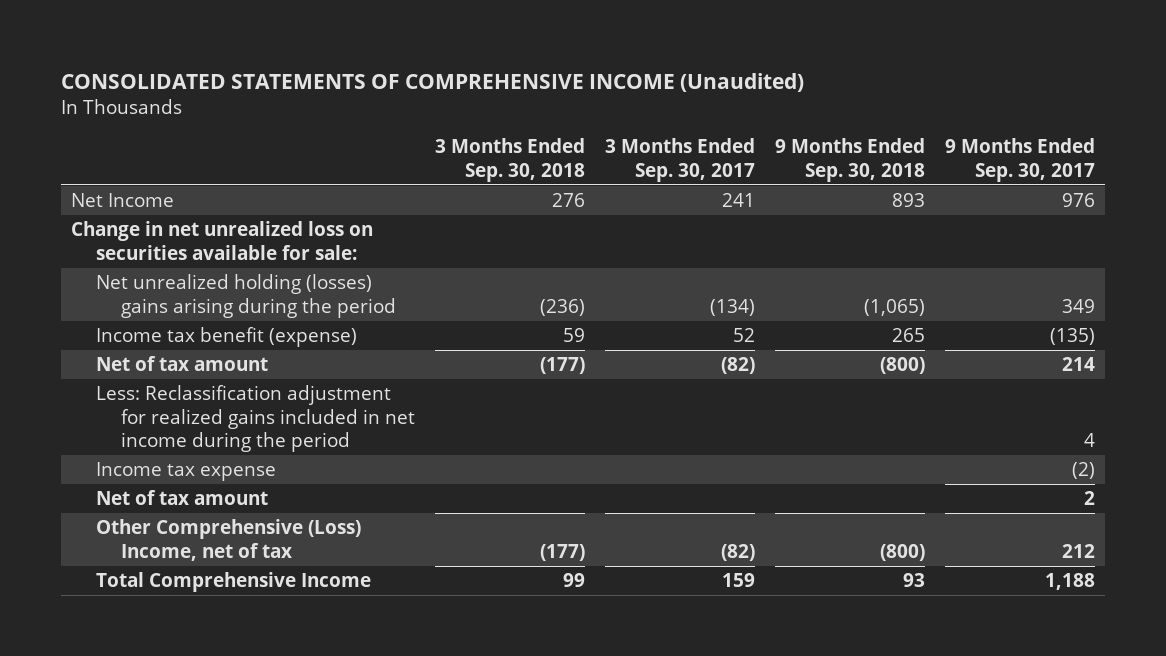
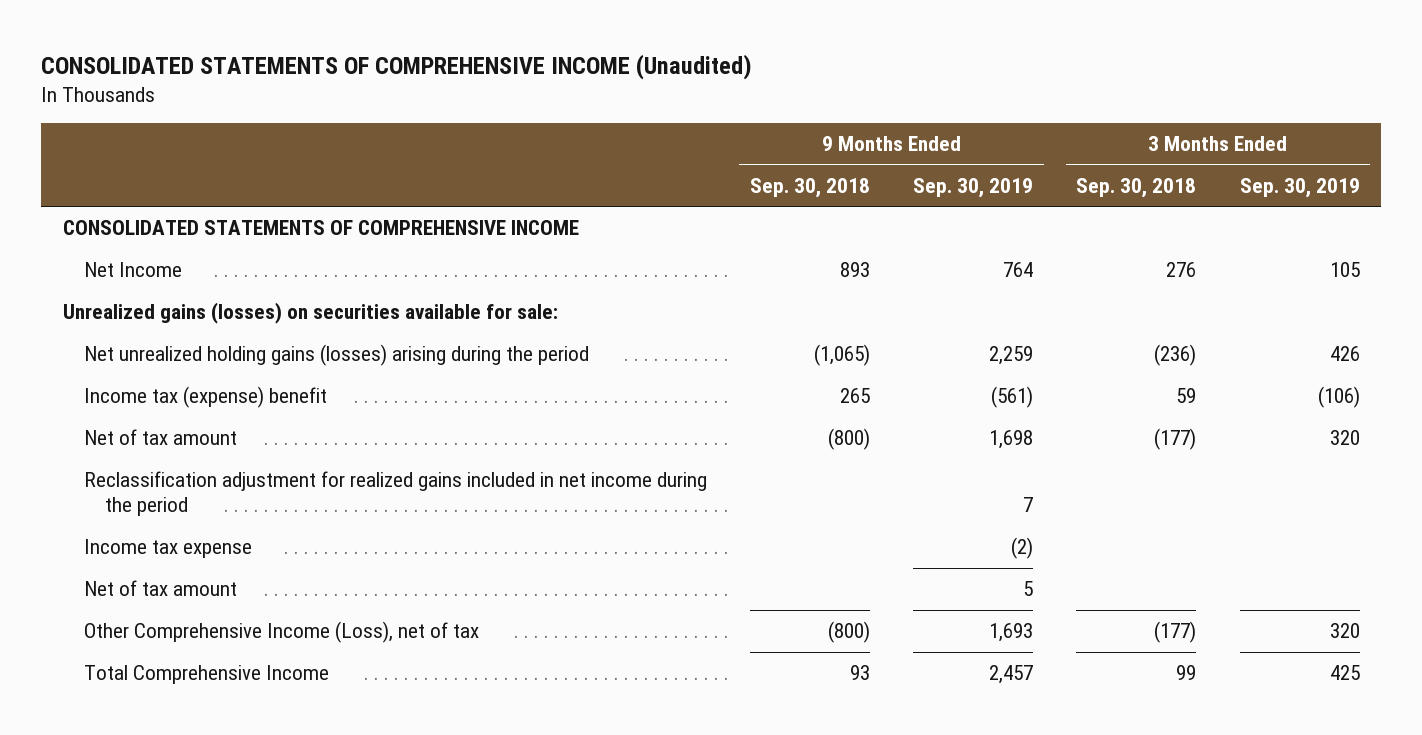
[604,138,755,183] 3 Months Ended Sep. 30, 2017 -> none
[945,138,1096,183] 9 Months Ended Sep. 30, 2017 -> none
none -> [913,178,1034,199] Sep. 30, 2019
none -> [1239,178,1360,199] Sep. 30, 2019
none -> [62,220,579,236] CONSOLIDATED STATEMENTS OF COMPREHENSIVE INCOME
[70,220,373,260] Change in net unrealized loss on securities available for sale: -> [62,302,558,325] Unrealized gains (losses) on securities available for sale:
[95,273,396,318] Net unrealized holding (losses) gains arising during the period -> [83,344,589,367] Net unrealized holding gains (losses) arising during the period
[95,326,357,347] Income tax benefit (expense) -> [83,386,327,409] Income tax (expense) benefit
[95,384,415,453] Less: Reclassification adjustment for realized gains included in net income during the period -> [83,471,707,517] Reclassification adjustment for realized gains included in net income during the period
[95,518,361,561] Other Comprehensive (Loss) Income, net of tax -> [83,621,479,644] Other Comprehensive Income (Loss), net of tax

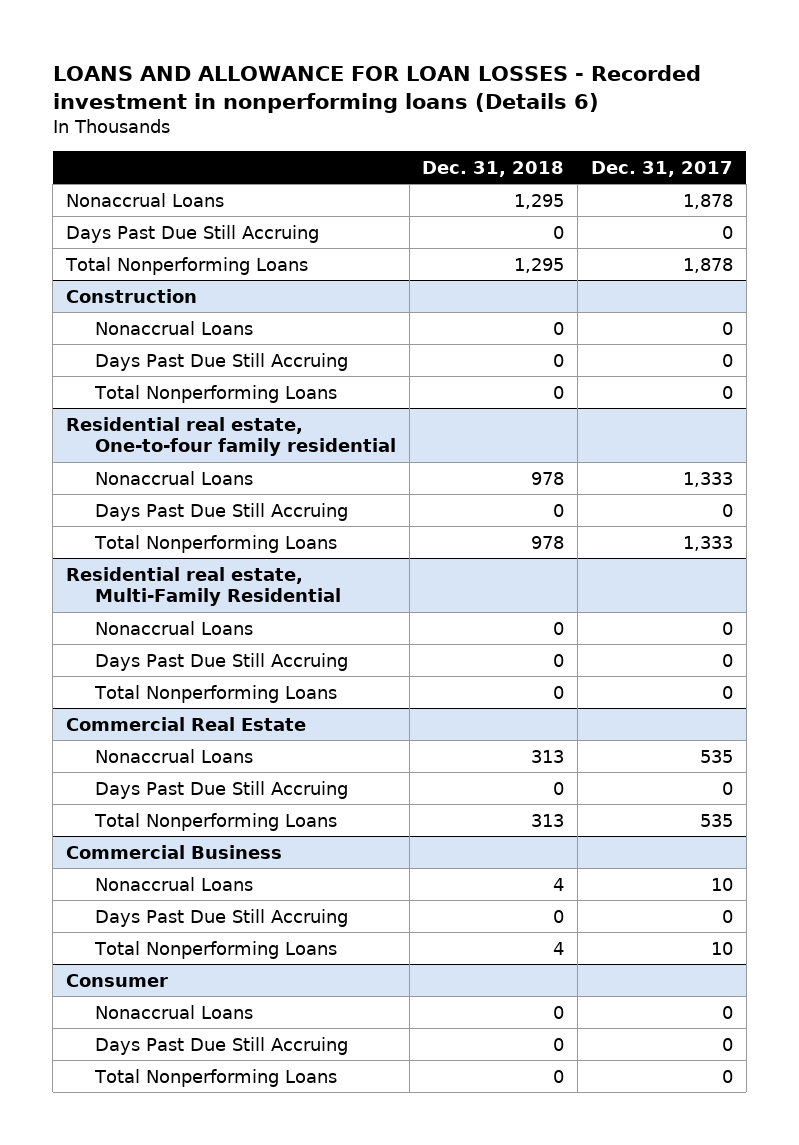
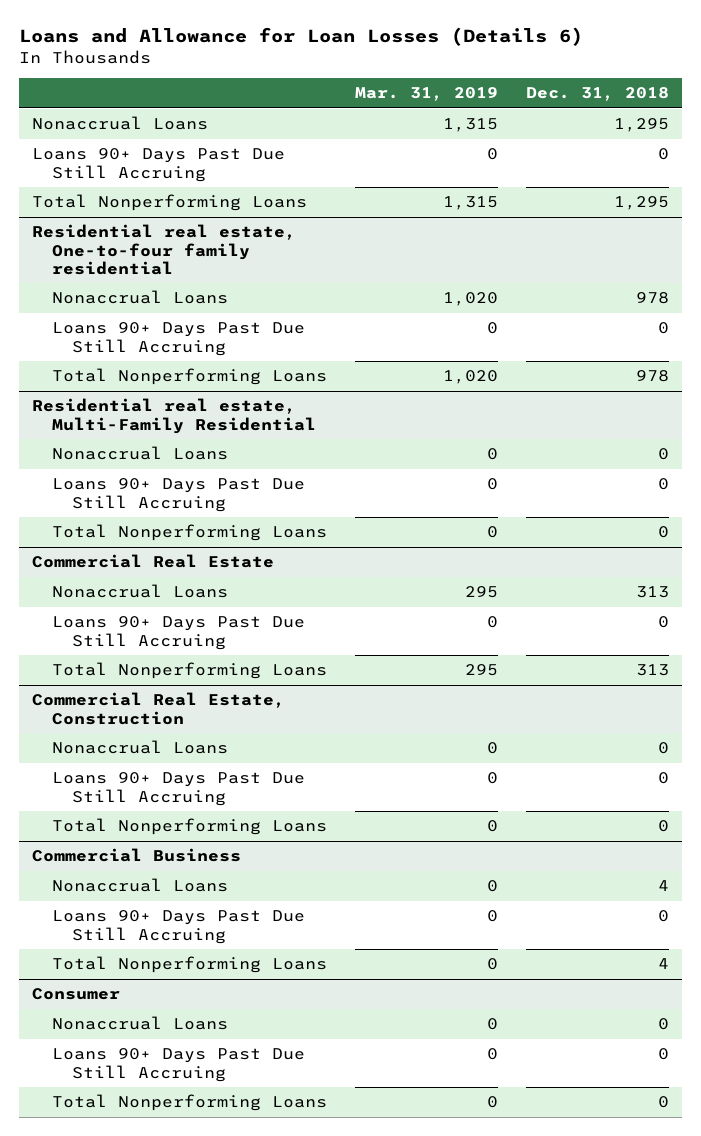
[52,64,701,113] LOANS AND ALLOWANCE FOR LOAN LOSSES - Recorded investment in nonperforming loans (Details 6) -> [18,27,583,47] Loans and Allowance for Loan Losses (Details 6)
[590,160,733,177] Dec. 31, 2017 -> none
none -> [354,87,498,102] Mar. 31, 2019
[66,224,320,243] Days Past Due Still Accruing -> [32,148,286,182] Loans 90+ Days Past Due Still Accruing
[66,288,198,303] Construction -> none
[94,320,253,335] Nonaccrual Loans -> none
[94,352,348,371] Days Past Due Still Accruing -> none
[93,384,337,403] Total Nonperforming Loans -> none
[94,502,348,521] Days Past Due Still Accruing -> [52,322,306,356] Loans 90+ Days Past Due Still Accruing
[94,652,348,671] Days Past Due Still Accruing -> [52,478,306,512] Loans 90+ Days Past Due Still Accruing
[94,780,348,799] Days Past Due Still Accruing -> [52,616,306,650] Loans 90+ Days Past Due Still Accruing
none -> [32,692,286,725] Commercial Real Estate, Construction
none -> [52,740,229,755] Nonaccrual Loans
none -> [52,772,306,806] Loans 90+ Days Past Due Still Accruing
none -> [52,818,328,836] Total Nonperforming Loans
[94,908,348,927] Days Past Due Still Accruing -> [52,910,306,944] Loans 90+ Days Past Due Still Accruing
[94,1036,348,1055] Days Past Due Still Accruing -> [52,1048,306,1082] Loans 90+ Days Past Due Still Accruing

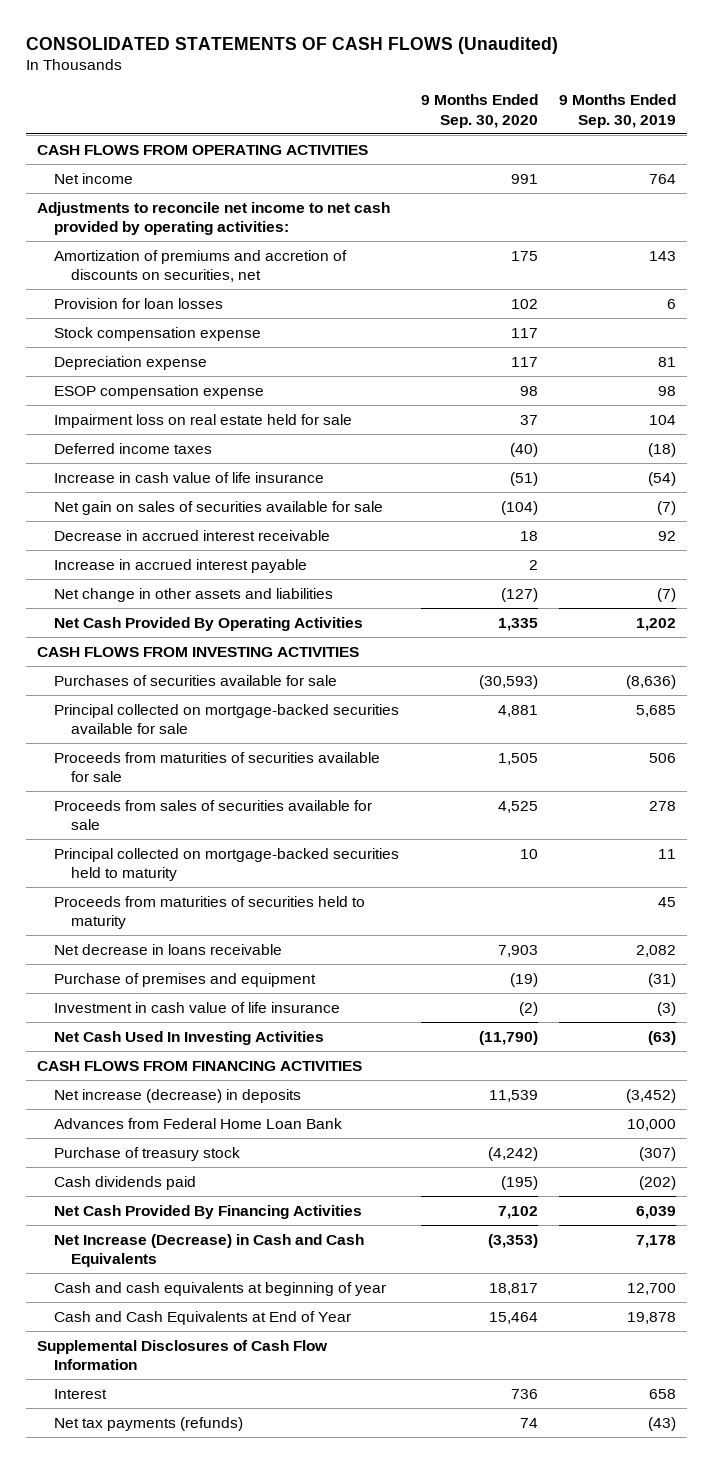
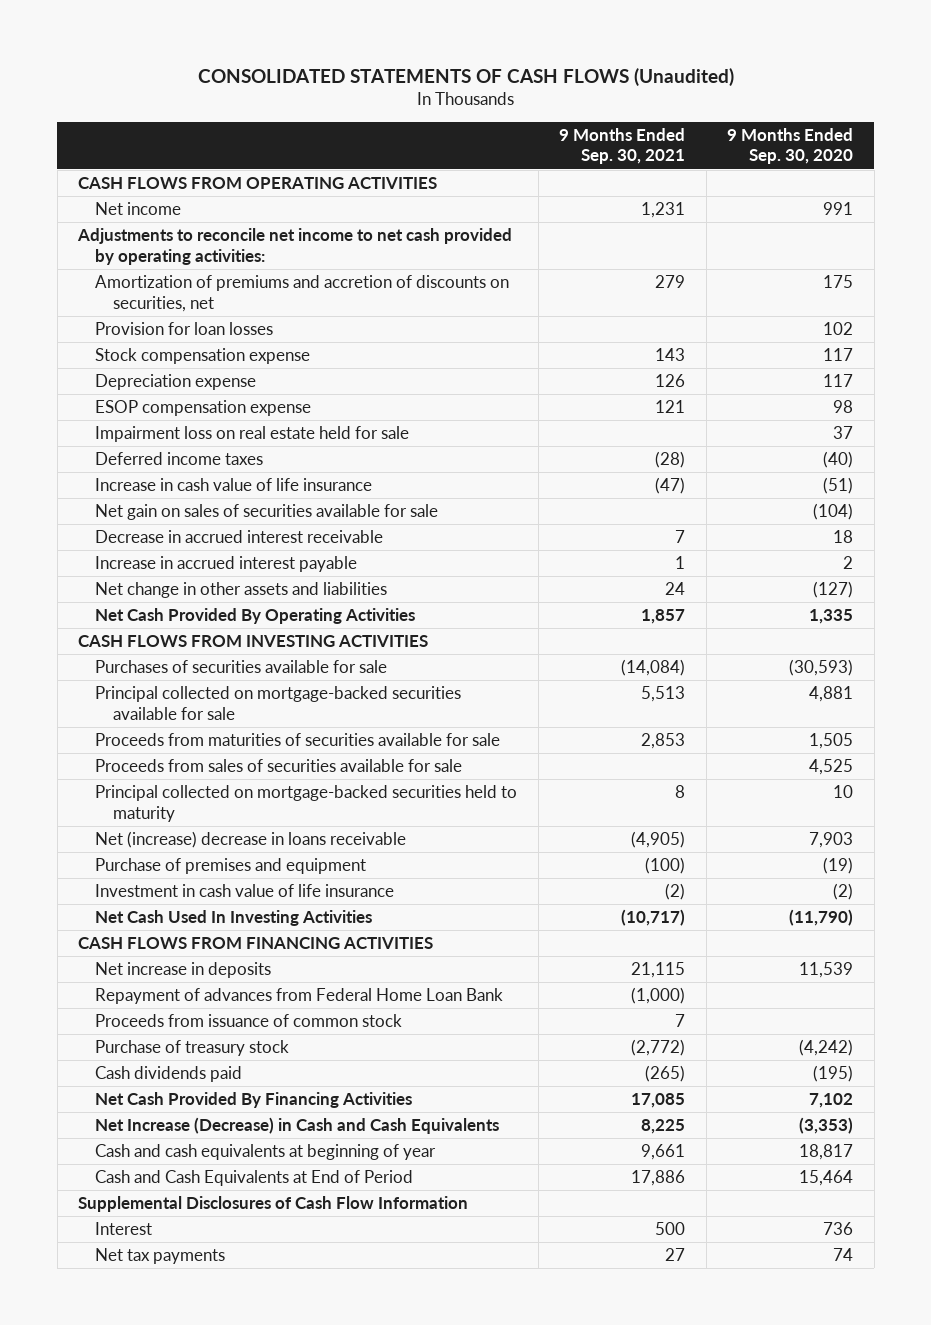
[559,94,677,128] 9 Months Ended Sep. 30, 2019 -> none
none -> [559,127,686,165] 9 Months Ended Sep. 30, 2021
[53,895,365,930] Proceeds from maturities of securities held to maturity -> none
[53,943,282,955] Net decrease in loans receivable -> [95,831,407,849] Net (increase) decrease in loans receivable
[53,1088,301,1103] Net increase (decrease) in deposits -> [95,962,272,979] Net increase in deposits
[53,1117,342,1129] Advances from Federal Home Loan Bank -> [95,988,504,1005] Repayment of advances from Federal Home Loan Bank
none -> [95,1014,403,1028] Proceeds from issuance of common stock
[53,1310,351,1325] Cash and Cash Equivalents at End of Year -> [95,1170,414,1187] Cash and Cash Equivalents at End of Period
[53,1416,243,1431] Net tax payments (refunds) -> [95,1248,226,1265] Net tax payments

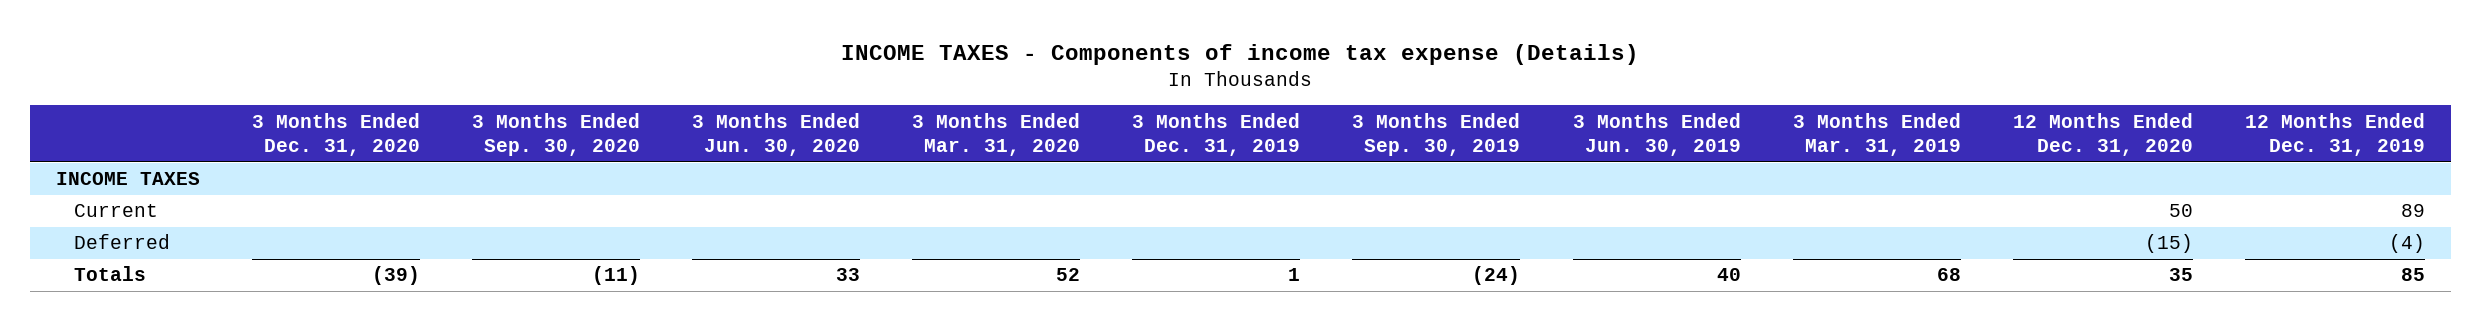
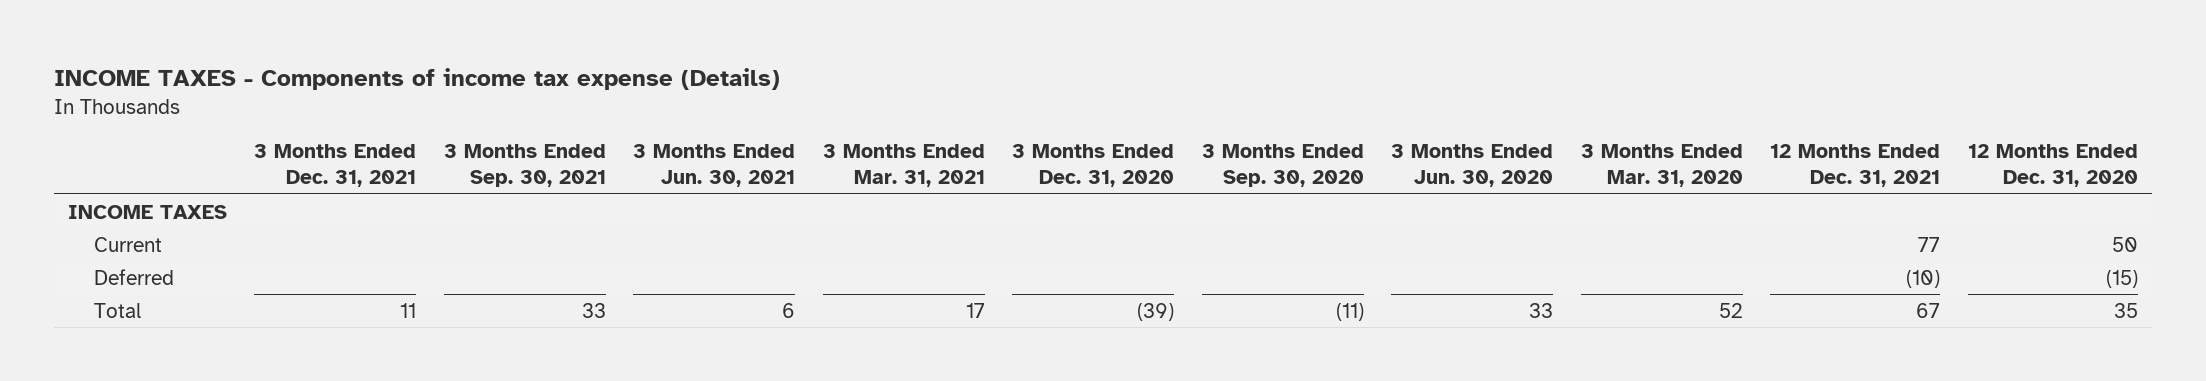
[1132,112,1301,157] 3 Months Ended Dec. 31, 2019 -> none
[1352,112,1521,157] 3 Months Ended Sep. 30, 2019 -> none
[1572,112,1741,157] 3 Months Ended Jun. 30, 2019 -> none
[1792,112,1961,157] 3 Months Ended Mar. 31, 2019 -> none
[2244,112,2425,157] 12 Months Ended Dec. 31, 2019 -> none
none -> [254,143,417,188] 3 Months Ended Dec. 31, 2021
none -> [443,143,606,188] 3 Months Ended Sep. 30, 2021
none -> [633,143,796,188] 3 Months Ended Jun. 30, 2021
none -> [822,143,985,188] 3 Months Ended Mar. 31, 2021
none -> [1770,143,1941,188] 12 Months Ended Dec. 31, 2021
[73,266,146,282] Totals -> [94,302,142,318] Total

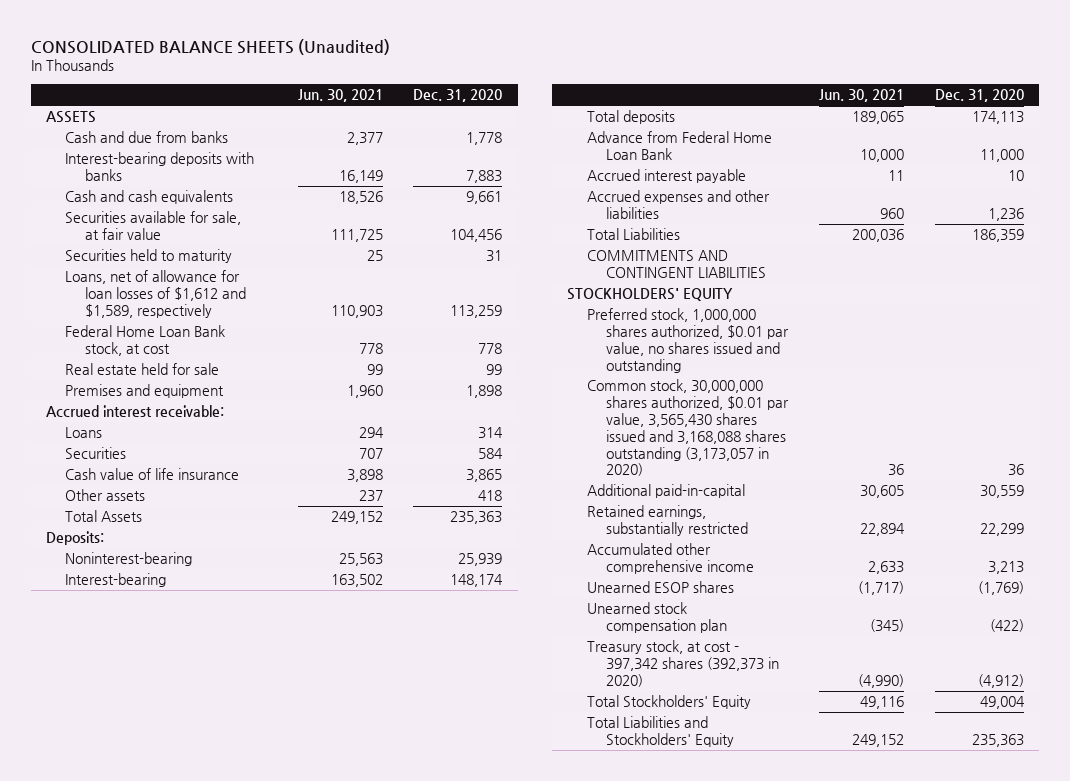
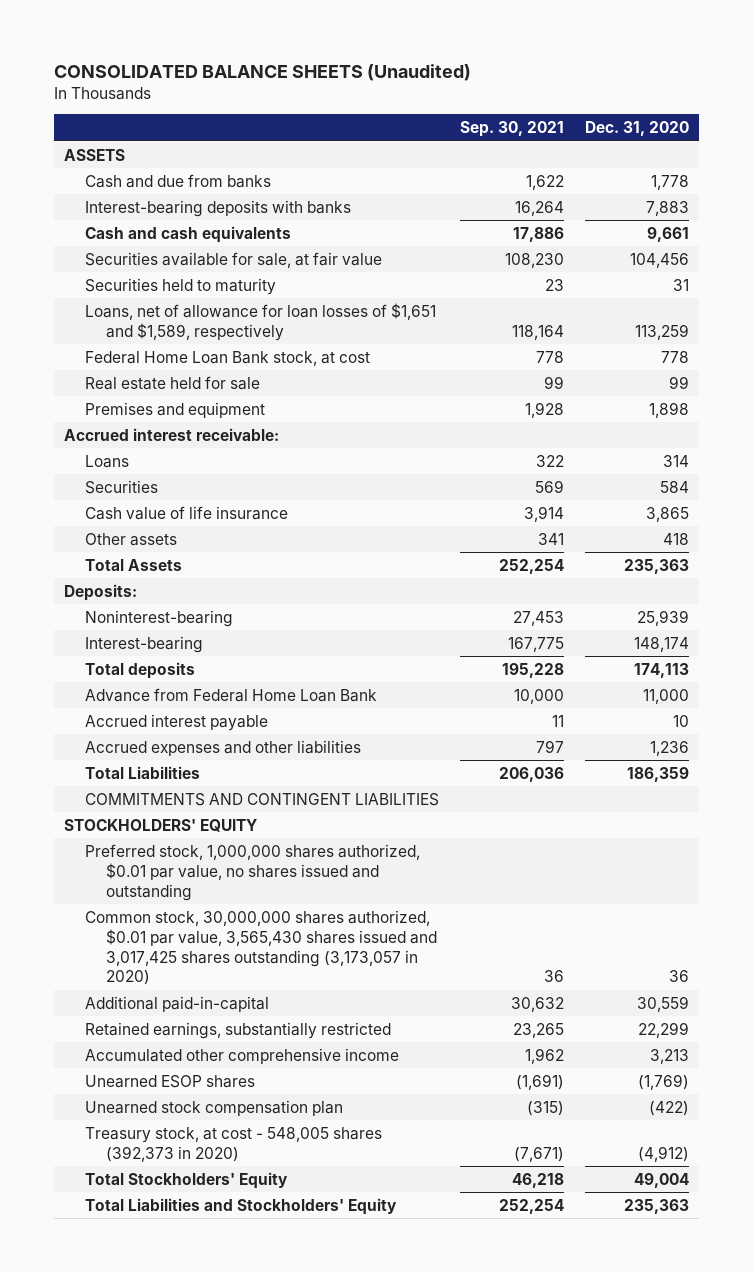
[297,89,383,103] Jun. 30, 2021 -> none
none -> [459,121,564,138] Sep. 30, 2021
[65,270,246,318] Loans, net of allowance for loan losses of $1,612 and $1,589, respectively -> [85,302,437,341] Loans, net of allowance for loan losses of $1,651 and $1,589, respectively
[586,379,790,477] Common stock, 30,000,000 shares authorized, $0.01 par value, 3,565,430 shares issued and 3,168,088 shares outstanding (3,173,057 in 2020) -> [85,909,438,986] Common stock, 30,000,000 shares authorized, $0.01 par value, 3,565,430 shares issued and 3,017,425 shares outstanding (3,173,057 in 2020)
[586,640,780,687] Treasury stock, at cost - 397,342 shares (392,373 in 2020) -> [85,1126,383,1162] Treasury stock, at cost - 548,005 shares (392,373 in 2020)

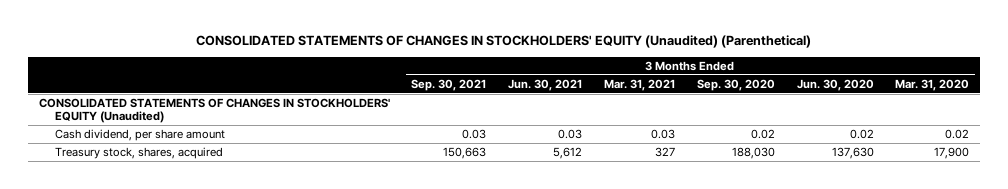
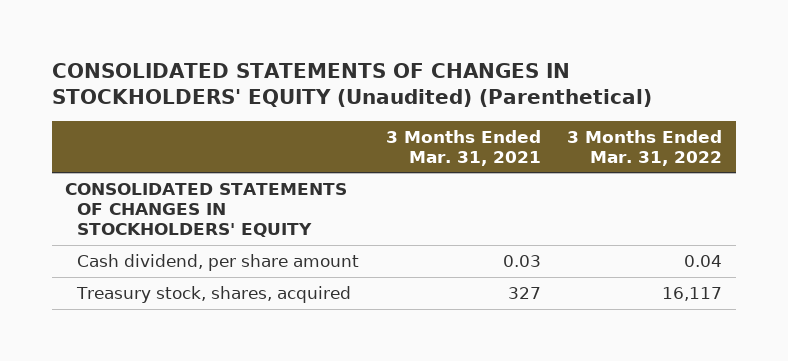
[411,78,487,91] Sep. 30, 2021 -> none
[508,78,583,91] Jun. 30, 2021 -> none
[696,78,775,91] Sep. 30, 2020 -> none
[796,78,874,91] Jun. 30, 2020 -> none
[895,78,970,91] Mar. 31, 2020 -> none
none -> [567,129,723,166] 3 Months Ended Mar. 31, 2022
[38,98,390,124] CONSOLIDATED STATEMENTS OF CHANGES IN STOCKHOLDERS' EQUITY (Unaudited) -> [65,183,348,237] CONSOLIDATED STATEMENTS OF CHANGES IN STOCKHOLDERS' EQUITY

